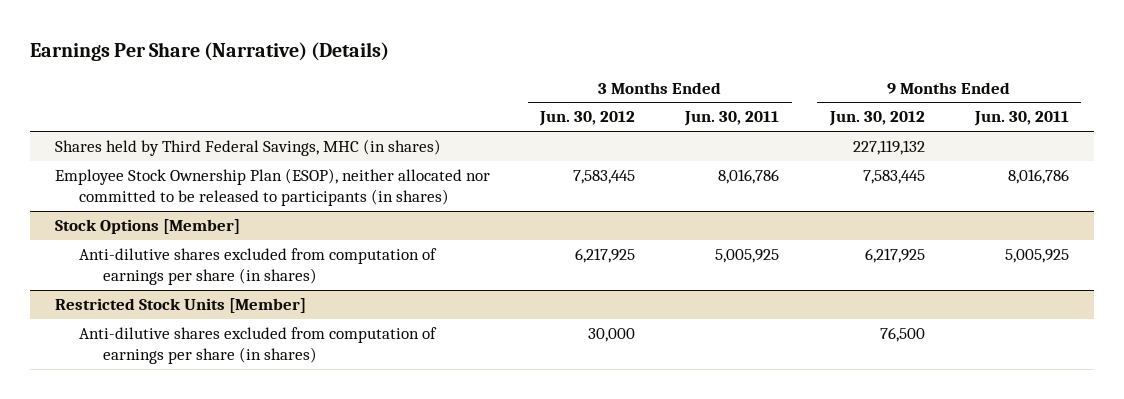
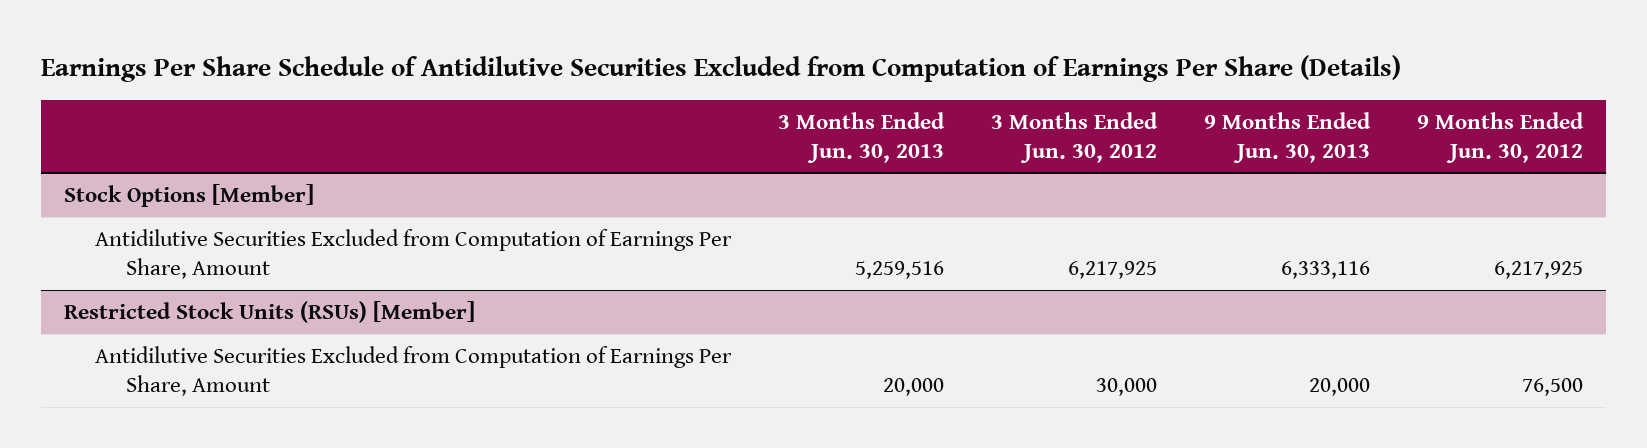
[30,41,390,61] Earnings Per Share (Narrative) (Details) -> [40,55,1401,83] Earnings Per Share Schedule of Antidilutive Securities Excluded from Computation of Earnings Per Share (Details)
[684,111,780,127] Jun. 30, 2011 -> none
[973,111,1069,127] Jun. 30, 2011 -> none
none -> [777,111,945,163] 3 Months Ended Jun. 30, 2013
none -> [1203,111,1371,163] 9 Months Ended Jun. 30, 2013
[55,139,442,157] Shares held by Third Federal Savings, MHC (in shares) -> none
[55,168,491,207] Employee Stock Ownership Plan (ESOP), neither allocated nor committed to be released to participants (in shares) -> none
[79,248,438,286] Anti-dilutive shares excluded from computation of earnings per share (in shares) -> [95,229,733,279] Antidilutive Securities Excluded from Computation of Earnings Per Share, Amount
[55,298,307,314] Restricted Stock Units [Member] -> [64,301,476,324] Restricted Stock Units (RSUs) [Member]
[79,327,438,365] Anti-dilutive shares excluded from computation of earnings per share (in shares) -> [95,346,733,396] Antidilutive Securities Excluded from Computation of Earnings Per Share, Amount

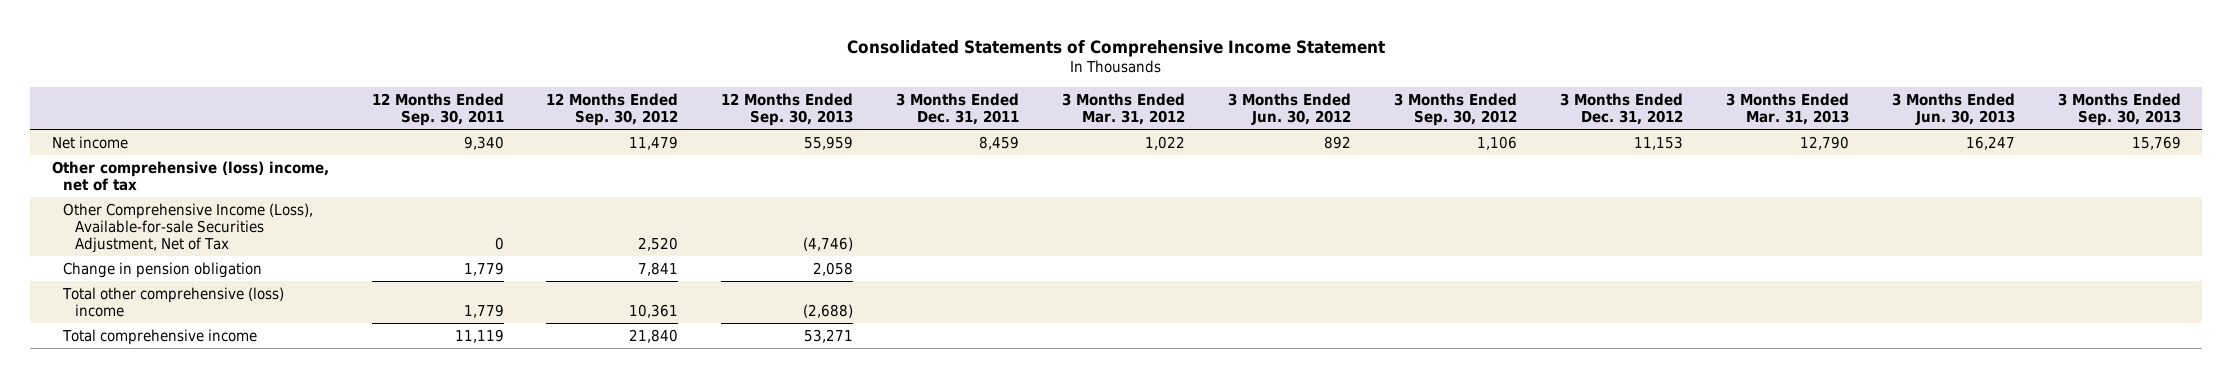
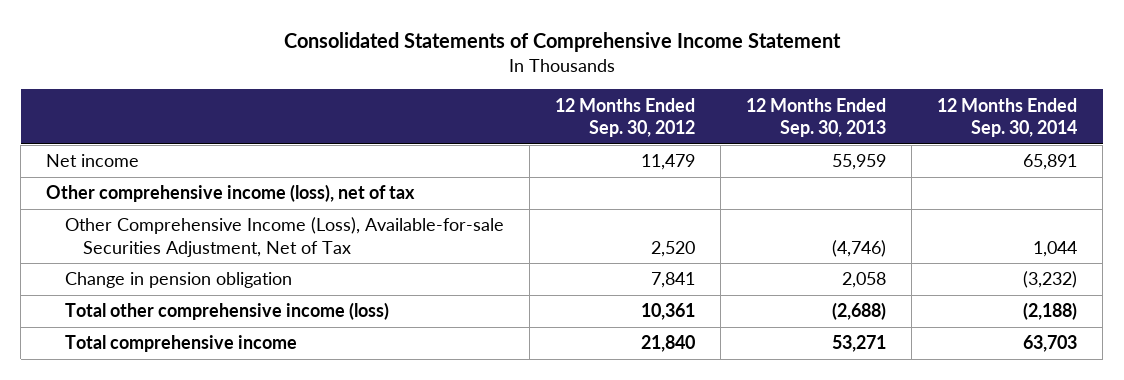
[371,92,504,127] 12 Months Ended Sep. 30, 2011 -> none
[896,92,1020,126] 3 Months Ended Dec. 31, 2011 -> none
[1062,92,1186,126] 3 Months Ended Mar. 31, 2012 -> none
[1228,92,1352,126] 3 Months Ended Jun. 30, 2012 -> none
[1394,92,1518,127] 3 Months Ended Sep. 30, 2012 -> none
[1559,92,1683,126] 3 Months Ended Dec. 31, 2012 -> none
[1725,92,1849,126] 3 Months Ended Mar. 31, 2013 -> none
[1891,92,2015,126] 3 Months Ended Jun. 30, 2013 -> none
[2057,92,2181,127] 3 Months Ended Sep. 30, 2013 -> none
none -> [937,97,1078,138] 12 Months Ended Sep. 30, 2014
[51,160,329,192] Other comprehensive (loss) income, net of tax -> [46,184,416,203] Other comprehensive income (loss), net of tax
[62,286,285,318] Total other comprehensive (loss) income -> [64,302,389,321] Total other comprehensive income (loss)

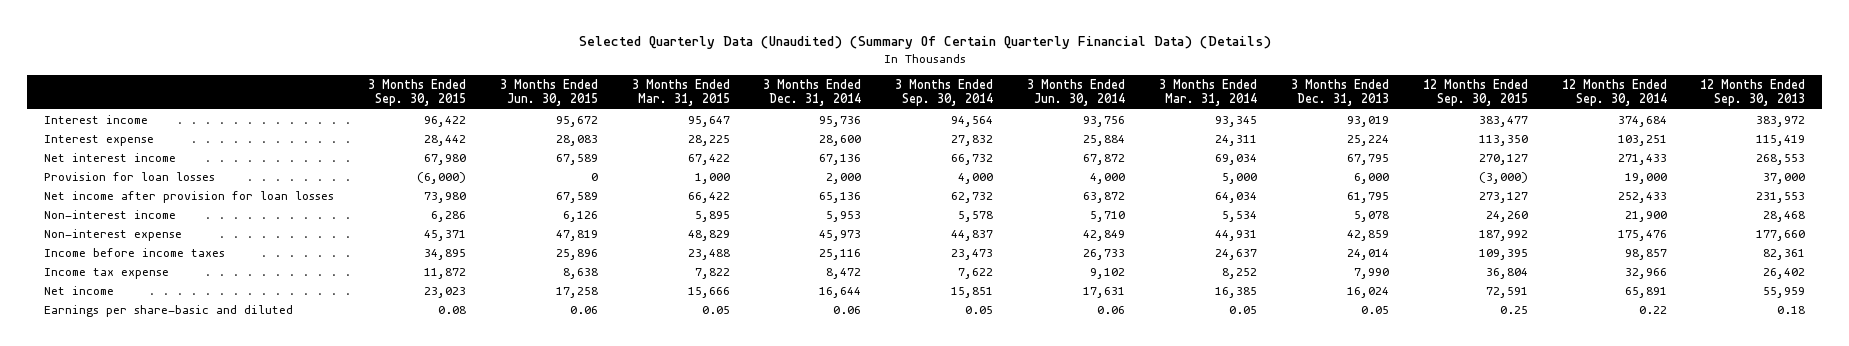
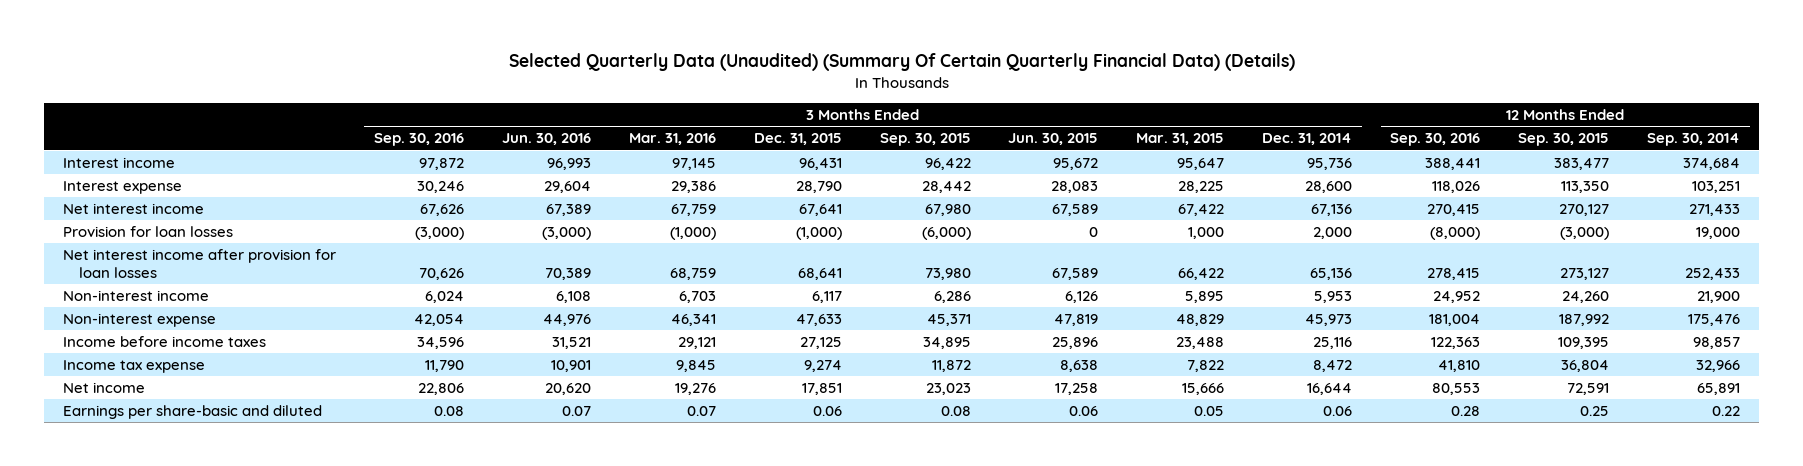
[895,79,994,107] 3 Months Ended Sep. 30, 2014 -> none
[1027,79,1126,107] 3 Months Ended Jun. 30, 2014 -> none
[1158,79,1257,107] 3 Months Ended Mar. 31, 2014 -> none
[1290,79,1389,107] 3 Months Ended Dec. 31, 2013 -> none
[1700,79,1806,107] 12 Months Ended Sep. 30, 2013 -> none
none -> [373,133,464,147] Sep. 30, 2016
none -> [501,133,591,146] Jun. 30, 2016
none -> [628,133,716,146] Mar. 31, 2016
none -> [753,133,842,146] Dec. 31, 2015
none -> [1390,133,1481,147] Sep. 30, 2016
[44,190,335,203] Net income after provision for loan losses -> [62,249,336,278] Net interest income after provision for loan losses

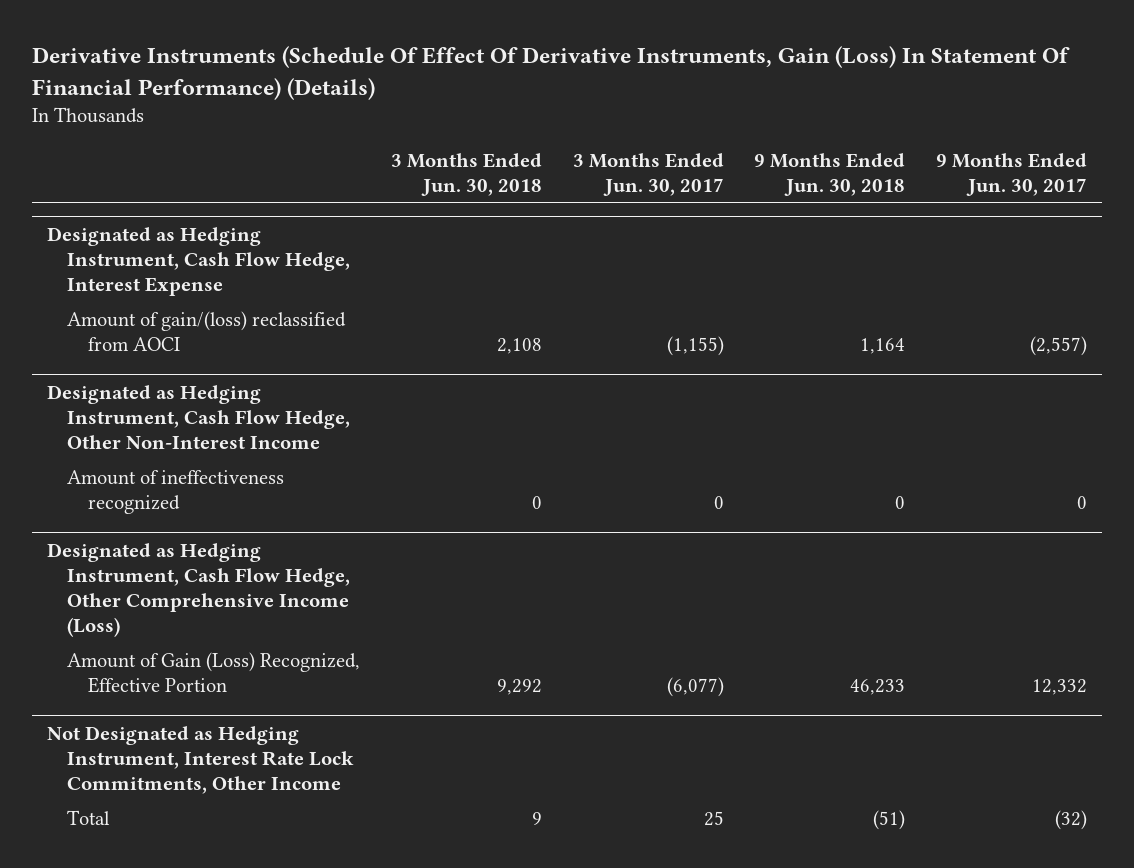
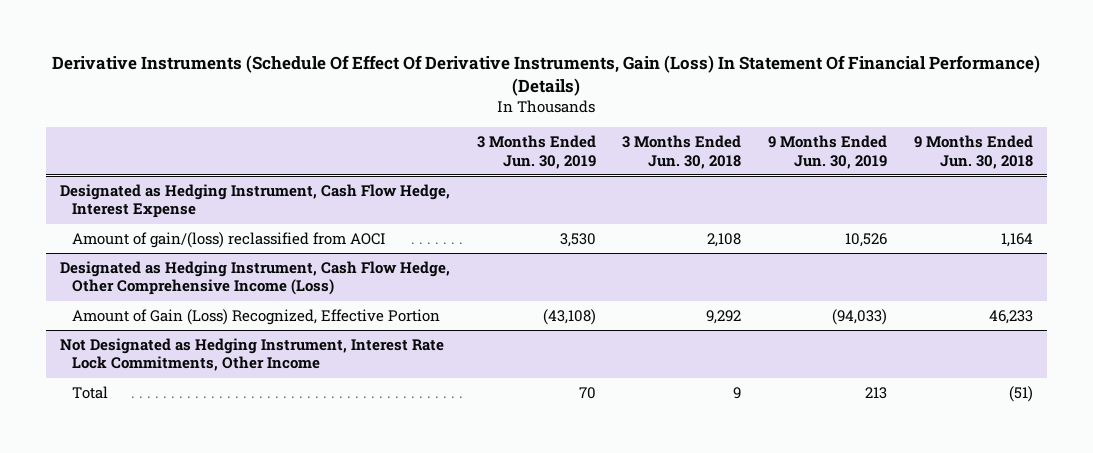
[572,152,724,196] 3 Months Ended Jun. 30, 2017 -> none
[935,152,1087,196] 9 Months Ended Jun. 30, 2017 -> none
none -> [476,135,596,169] 3 Months Ended Jun. 30, 2019
none -> [768,135,888,169] 9 Months Ended Jun. 30, 2019
[46,384,351,450] Designated as Hedging Instrument, Cash Flow Hedge, Other Non-Interest Income -> none
[67,469,285,515] Amount of ineffectiveness recognized -> none

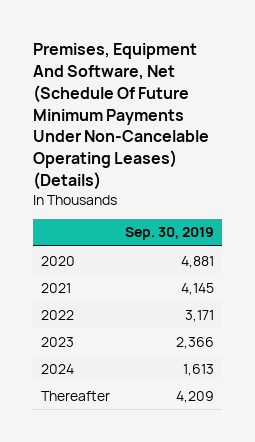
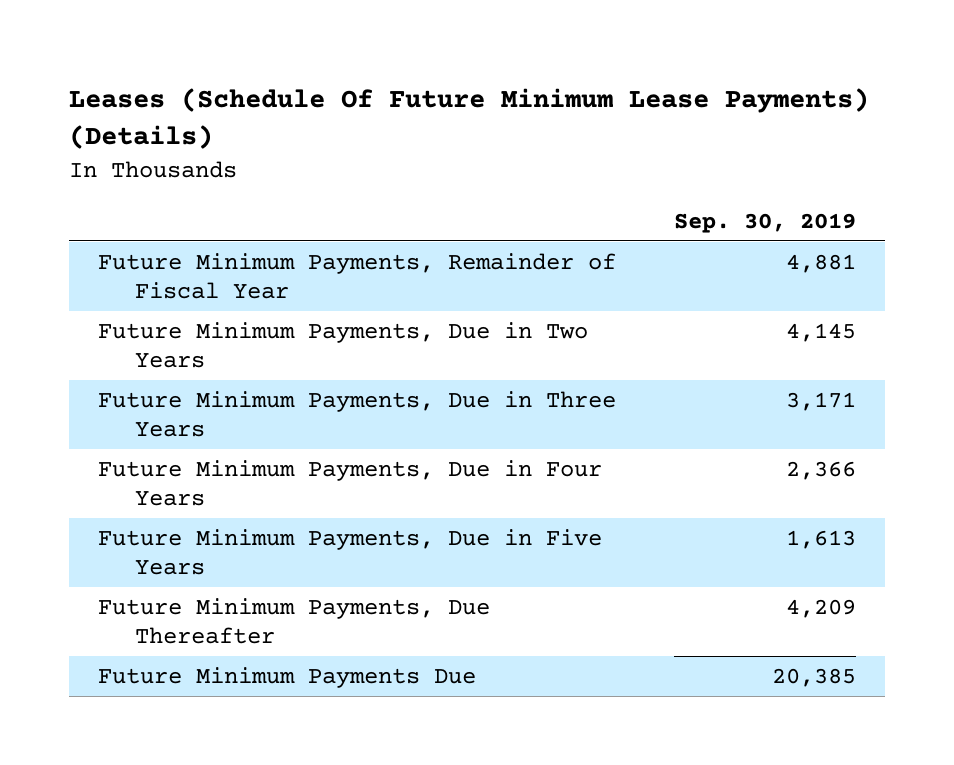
[33,43,210,190] Premises, Equipment And Software, Net (Schedule Of Future Minimum Payments Under Non-Cancelable Operating Leases) (Details) -> [69,87,870,150] Leases (Schedule Of Future Minimum Lease Payments) (Details)
[40,255,75,266] 2020 -> [98,252,617,299] Future Minimum Payments, Remainder of Fiscal Year
[40,282,71,293] 2021 -> [98,321,589,368] Future Minimum Payments, Due in Two Years
[40,309,74,320] 2022 -> [98,390,617,437] Future Minimum Payments, Due in Three Years
[40,336,74,347] 2023 -> [98,459,603,506] Future Minimum Payments, Due in Four Years
[40,363,74,374] 2024 -> [98,528,603,575] Future Minimum Payments, Due in Five Years
[40,390,110,401] Thereafter -> [98,597,491,644] Future Minimum Payments, Due Thereafter
none -> [98,666,477,688] Future Minimum Payments Due

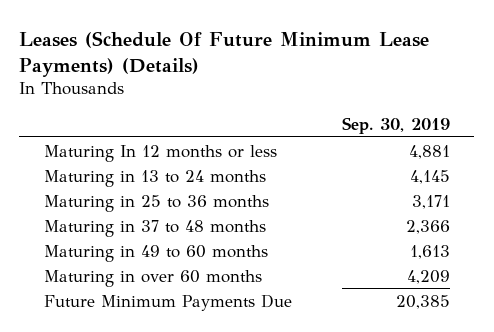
[98,252,617,299] Future Minimum Payments, Remainder of Fiscal Year -> [44,144,278,162] Maturing In 12 months or less
[98,321,589,368] Future Minimum Payments, Due in Two Years -> [44,169,267,187] Maturing in 13 to 24 months
[98,390,617,437] Future Minimum Payments, Due in Three Years -> [44,194,270,212] Maturing in 25 to 36 months
[98,459,603,506] Future Minimum Payments, Due in Four Years -> [44,219,267,237] Maturing in 37 to 48 months
[98,528,603,575] Future Minimum Payments, Due in Five Years -> [44,244,269,262] Maturing in 49 to 60 months
[98,597,491,644] Future Minimum Payments, Due Thereafter -> [44,269,263,287] Maturing in over 60 months

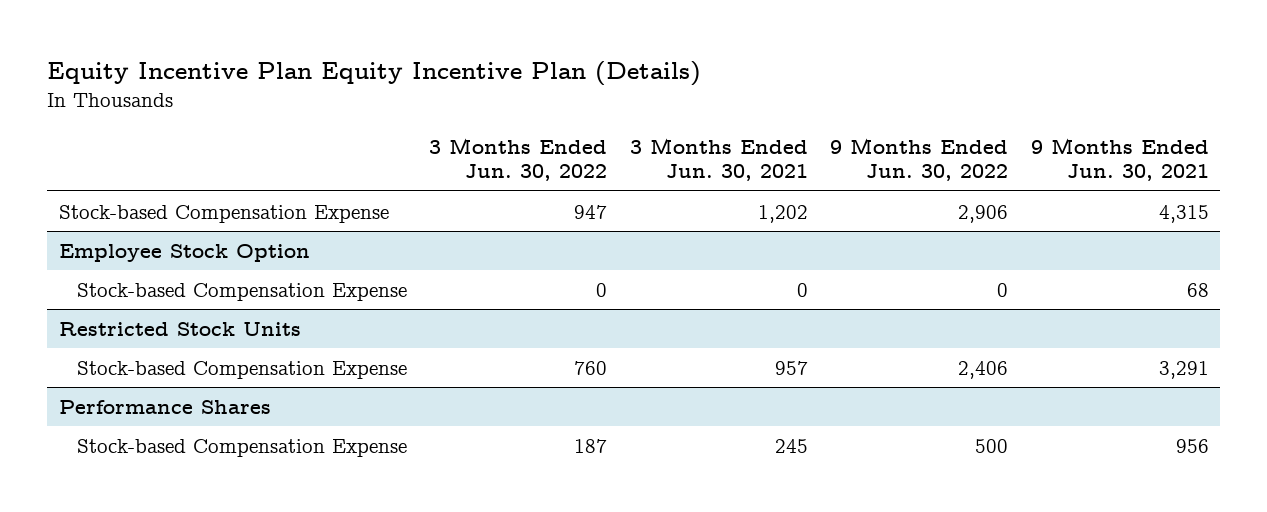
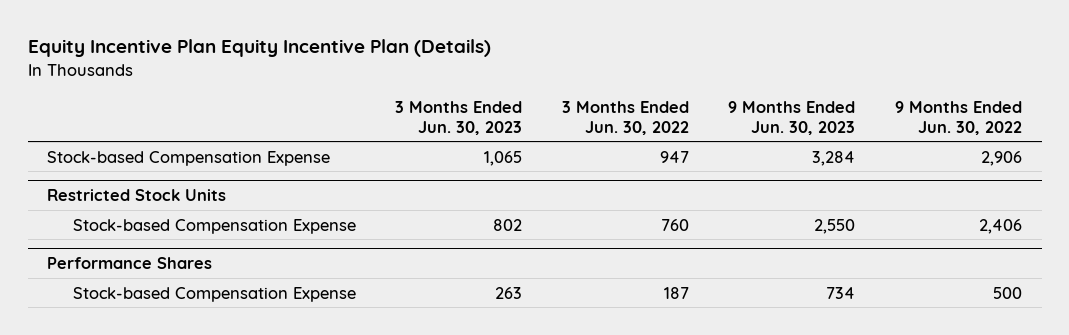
[629,138,808,182] 3 Months Ended Jun. 30, 2021 -> none
[1030,138,1209,182] 9 Months Ended Jun. 30, 2021 -> none
none -> [395,101,523,135] 3 Months Ended Jun. 30, 2023
none -> [728,101,856,135] 9 Months Ended Jun. 30, 2023
[58,243,310,262] Employee Stock Option -> none
[76,282,407,301] Stock-based Compensation Expense -> none

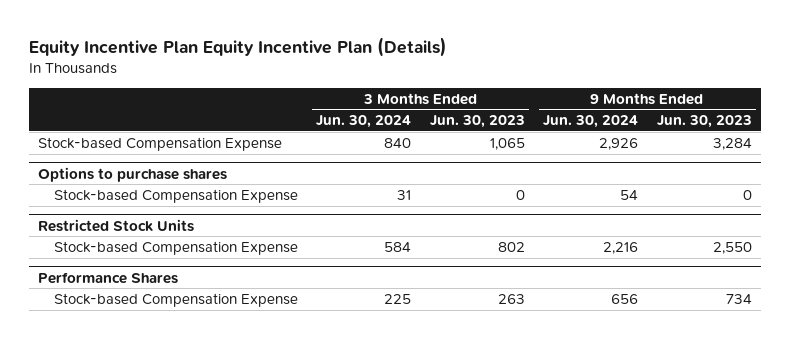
[561,101,689,135] 3 Months Ended Jun. 30, 2022 -> none
[894,101,1022,135] 9 Months Ended Jun. 30, 2022 -> none
none -> [316,115,412,129] Jun. 30, 2024
none -> [543,115,639,129] Jun. 30, 2024
none -> [38,166,228,182] Options to purchase shares
none -> [54,188,299,203] Stock-based Compensation Expense

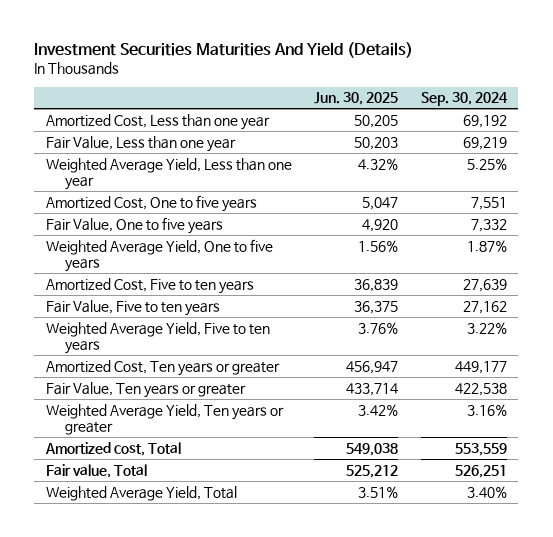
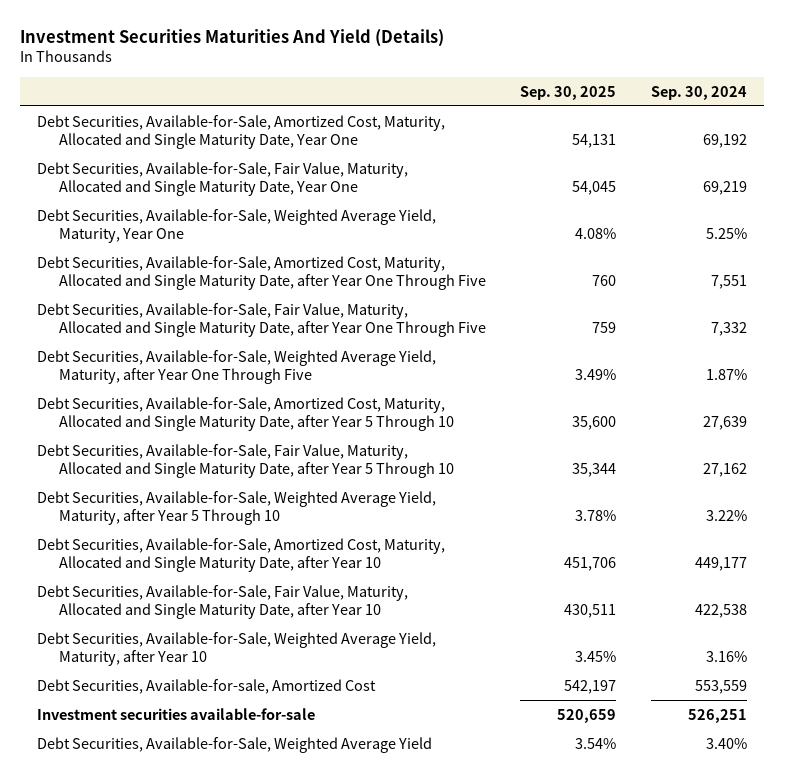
[314,92,399,106] Jun. 30, 2025 -> none
none -> [520,85,617,100] Sep. 30, 2025
[45,113,270,130] Amortized Cost, Less than one year -> [37,114,446,149] Debt Securities, Available-for-Sale, Amortized Cost, Maturity, Allocated and Single Maturity Date, Year One
[45,135,236,152] Fair Value, Less than one year -> [37,161,409,196] Debt Securities, Available-for-Sale, Fair Value, Maturity, Allocated and Single Maturity Date, Year One
[45,157,292,191] Weighted Average Yield, Less than one year -> [37,208,437,243] Debt Securities, Available-for-Sale, Weighted Average Yield, Maturity, Year One
[45,194,257,212] Amortized Cost, One to five years -> [37,255,486,290] Debt Securities, Available-for-Sale, Amortized Cost, Maturity, Allocated and Single Maturity Date, after Year One Through Five
[45,216,223,234] Fair Value, One to five years -> [37,302,486,337] Debt Securities, Available-for-Sale, Fair Value, Maturity, Allocated and Single Maturity Date, after Year One Through Five
[45,238,273,273] Weighted Average Yield, One to five years -> [37,349,437,384] Debt Securities, Available-for-Sale, Weighted Average Yield, Maturity, after Year One Through Five
[45,277,254,294] Amortized Cost, Five to ten years -> [37,396,454,431] Debt Securities, Available-for-Sale, Amortized Cost, Maturity, Allocated and Single Maturity Date, after Year 5 Through 10
[45,299,220,316] Fair Value, Five to ten years -> [37,443,454,478] Debt Securities, Available-for-Sale, Fair Value, Maturity, Allocated and Single Maturity Date, after Year 5 Through 10
[45,321,270,355] Weighted Average Yield, Five to ten years -> [37,490,437,525] Debt Securities, Available-for-Sale, Weighted Average Yield, Maturity, after Year 5 Through 10
[45,359,280,376] Amortized Cost, Ten years or greater -> [37,537,446,572] Debt Securities, Available-for-Sale, Amortized Cost, Maturity, Allocated and Single Maturity Date, after Year 10
[45,381,246,398] Fair Value, Ten years or greater -> [37,584,409,619] Debt Securities, Available-for-Sale, Fair Value, Maturity, Allocated and Single Maturity Date, after Year 10
[45,403,284,436] Weighted Average Yield, Ten years or greater -> [37,631,437,666] Debt Securities, Available-for-Sale, Weighted Average Yield, Maturity, after Year 10
[44,441,181,456] Amortized cost, Total -> [37,678,377,694] Debt Securities, Available-for-sale, Amortized Cost
[45,463,147,478] Fair value, Total -> [37,707,316,720] Investment securities available-for-sale
[45,485,237,501] Weighted Average Yield, Total -> [37,736,433,753] Debt Securities, Available-for-Sale, Weighted Average Yield

